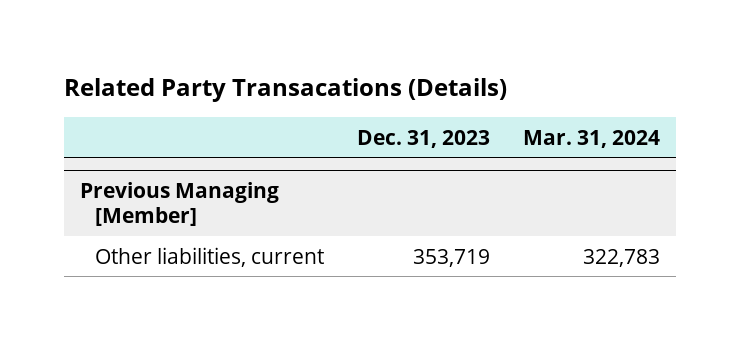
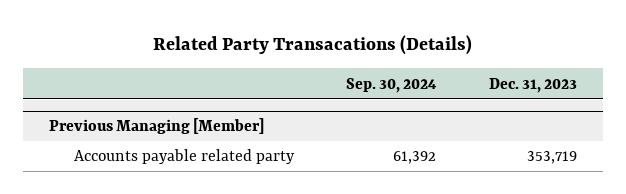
[522,129,660,148] Mar. 31, 2024 -> none
none -> [346,77,438,93] Sep. 30, 2024
[95,246,325,267] Other liabilities, current -> [73,149,295,165] Accounts payable related party

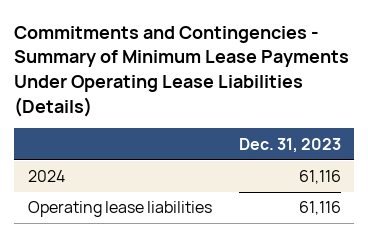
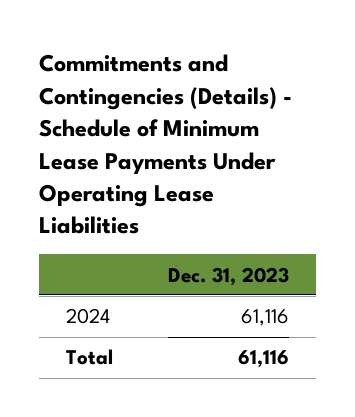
[14,25,350,117] Commitments and Contingencies - Summary of Minimum Lease Payments Under Operating Lease Liabilities (Details) -> [39,54,293,235] Commitments and Contingencies (Details) - Schedule of Minimum Lease Payments Under Operating Lease Liabilities
[27,201,212,218] Operating lease liabilities -> [66,349,114,366] Total

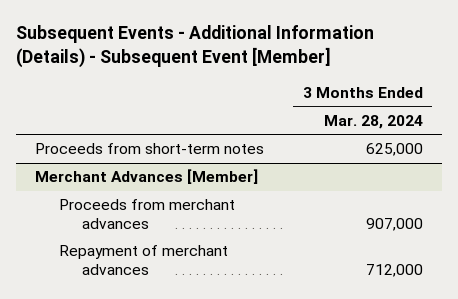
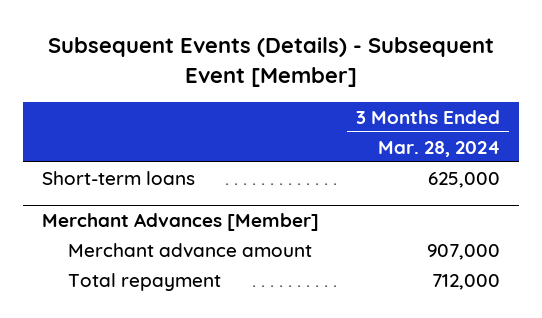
[15,25,374,69] Subsequent Events - Additional Information (Details) - Subsequent Event [Member] -> [47,36,494,87] Subsequent Events (Details) - Subsequent Event [Member]
[35,143,265,155] Proceeds from short-term notes -> [41,170,195,185] Short-term loans
[58,199,235,229] Proceeds from merchant advances -> [68,242,313,258] Merchant advance amount
[58,245,228,275] Repayment of merchant advances -> [68,272,222,291] Total repayment

